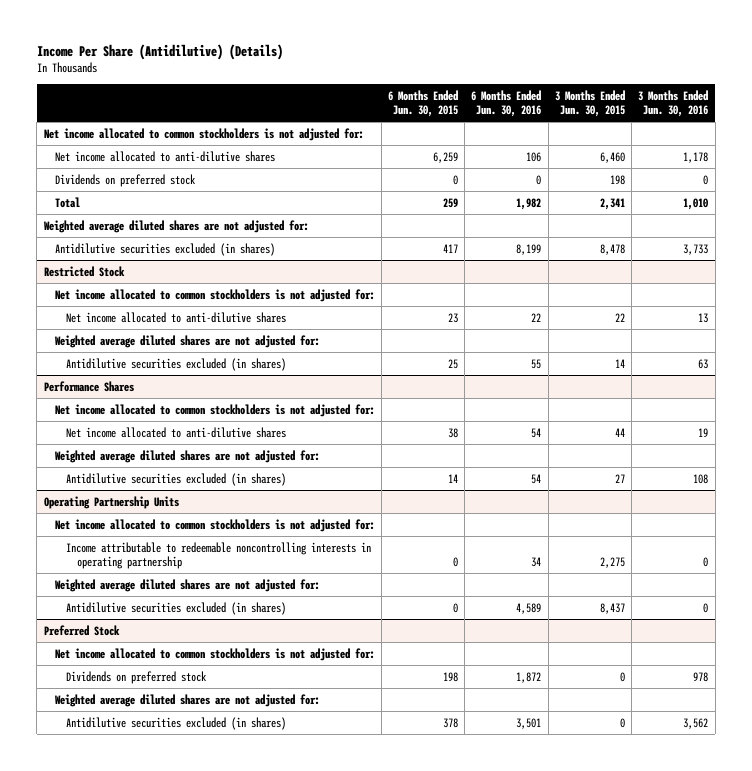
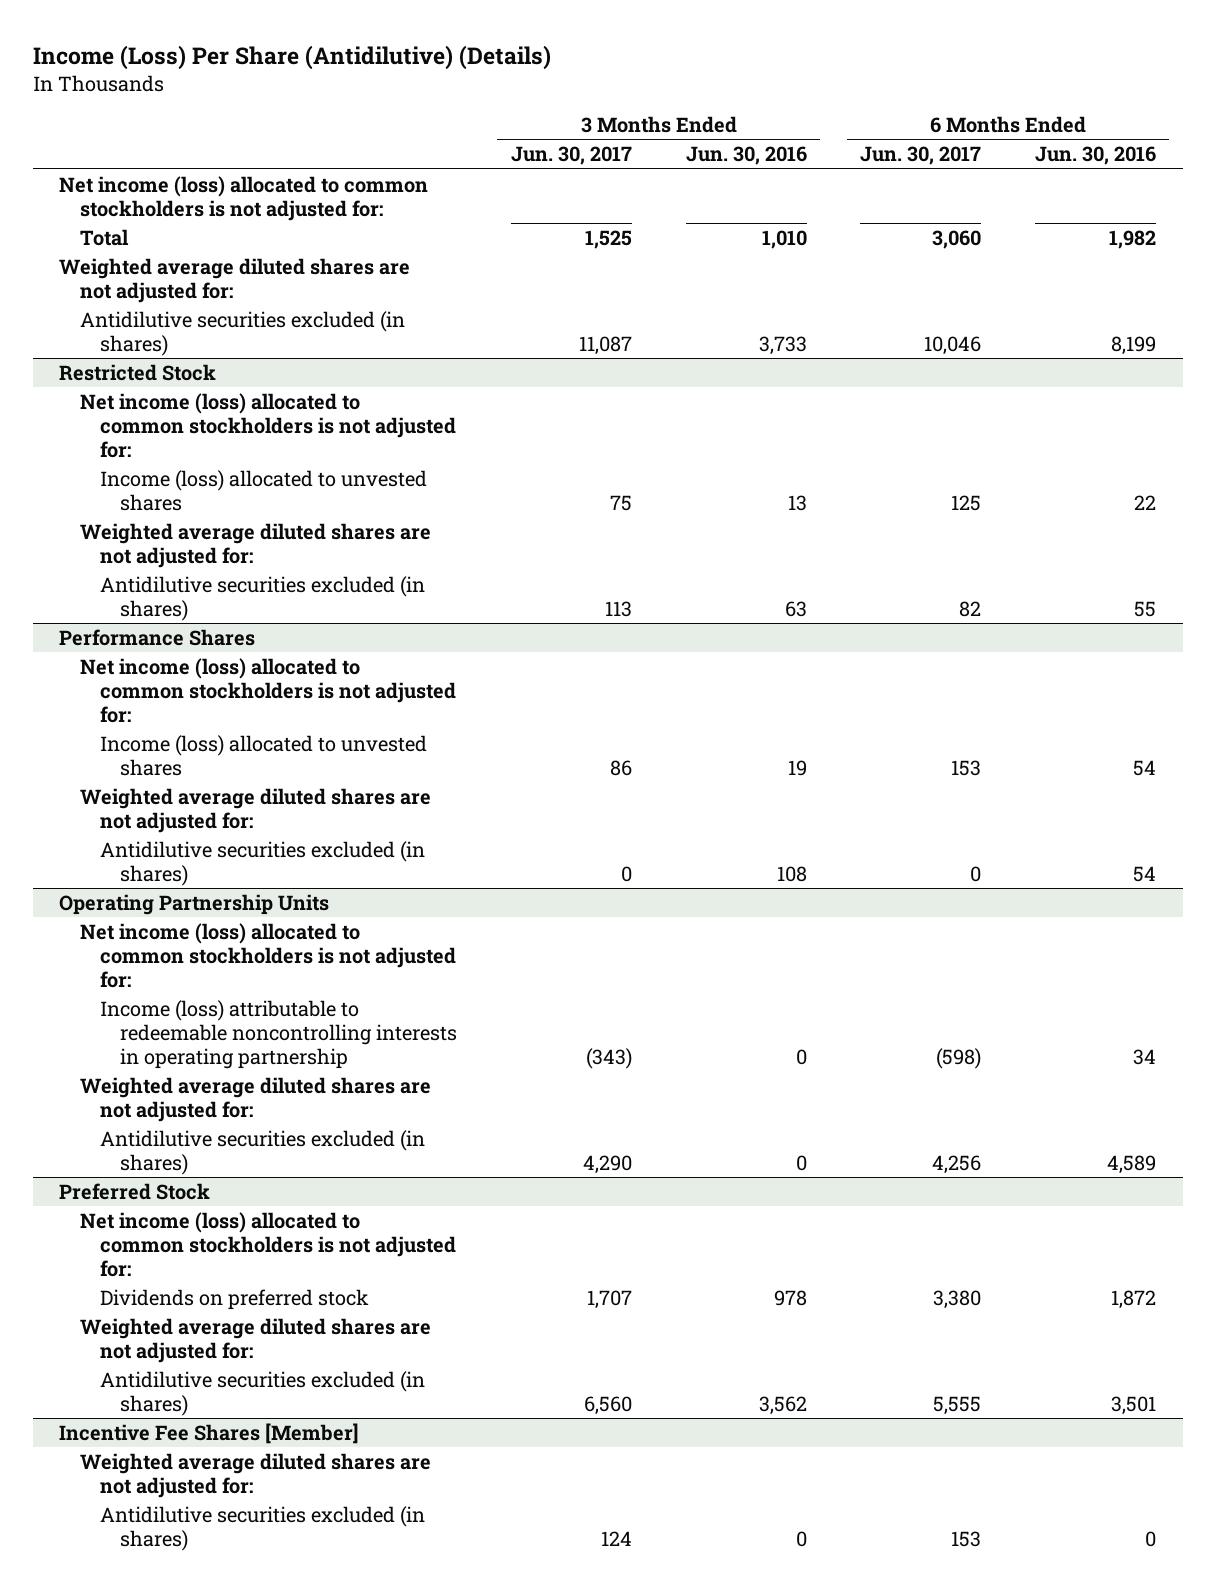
[36,43,283,60] Income Per Share (Antidilutive) (Details) -> [32,44,551,70] Income (Loss) Per Share (Antidilutive) (Details)
[388,89,459,117] 6 Months Ended Jun. 30, 2015 -> none
[554,89,625,117] 3 Months Ended Jun. 30, 2015 -> none
none -> [510,146,632,166] Jun. 30, 2017
none -> [860,146,982,166] Jun. 30, 2017
[54,150,275,162] Net income allocated to anti-dilutive shares -> none
[54,173,196,187] Dividends on preferred stock -> none
[43,127,364,141] Net income allocated to common stockholders is not adjusted for: -> [59,175,429,221] Net income (loss) allocated to common stockholders is not adjusted for:
[54,288,375,302] Net income allocated to common stockholders is not adjusted for: -> [79,392,456,458] Net income (loss) allocated to common stockholders is not adjusted for:
[65,311,286,323] Net income allocated to anti-dilutive shares -> [99,469,427,511] Income (loss) allocated to unvested shares
[54,403,375,417] Net income allocated to common stockholders is not adjusted for: -> [79,657,456,723] Net income (loss) allocated to common stockholders is not adjusted for:
[65,426,286,438] Net income allocated to anti-dilutive shares -> [99,734,427,776] Income (loss) allocated to unvested shares
[54,518,375,532] Net income allocated to common stockholders is not adjusted for: -> [79,922,456,988] Net income (loss) allocated to common stockholders is not adjusted for:
[65,541,371,569] Income attributable to redeemable noncontrolling interests in operating partnership -> [99,999,458,1069] Income (loss) attributable to redeemable noncontrolling interests in operating partnership
[54,647,375,661] Net income allocated to common stockholders is not adjusted for: -> [79,1211,456,1277] Net income (loss) allocated to common stockholders is not adjusted for:
none -> [59,1422,360,1444] Incentive Fee Shares [Member]
none -> [79,1452,431,1498] Weighted average diluted shares are not adjusted for:
none -> [99,1505,425,1551] Antidilutive securities excluded (in shares)

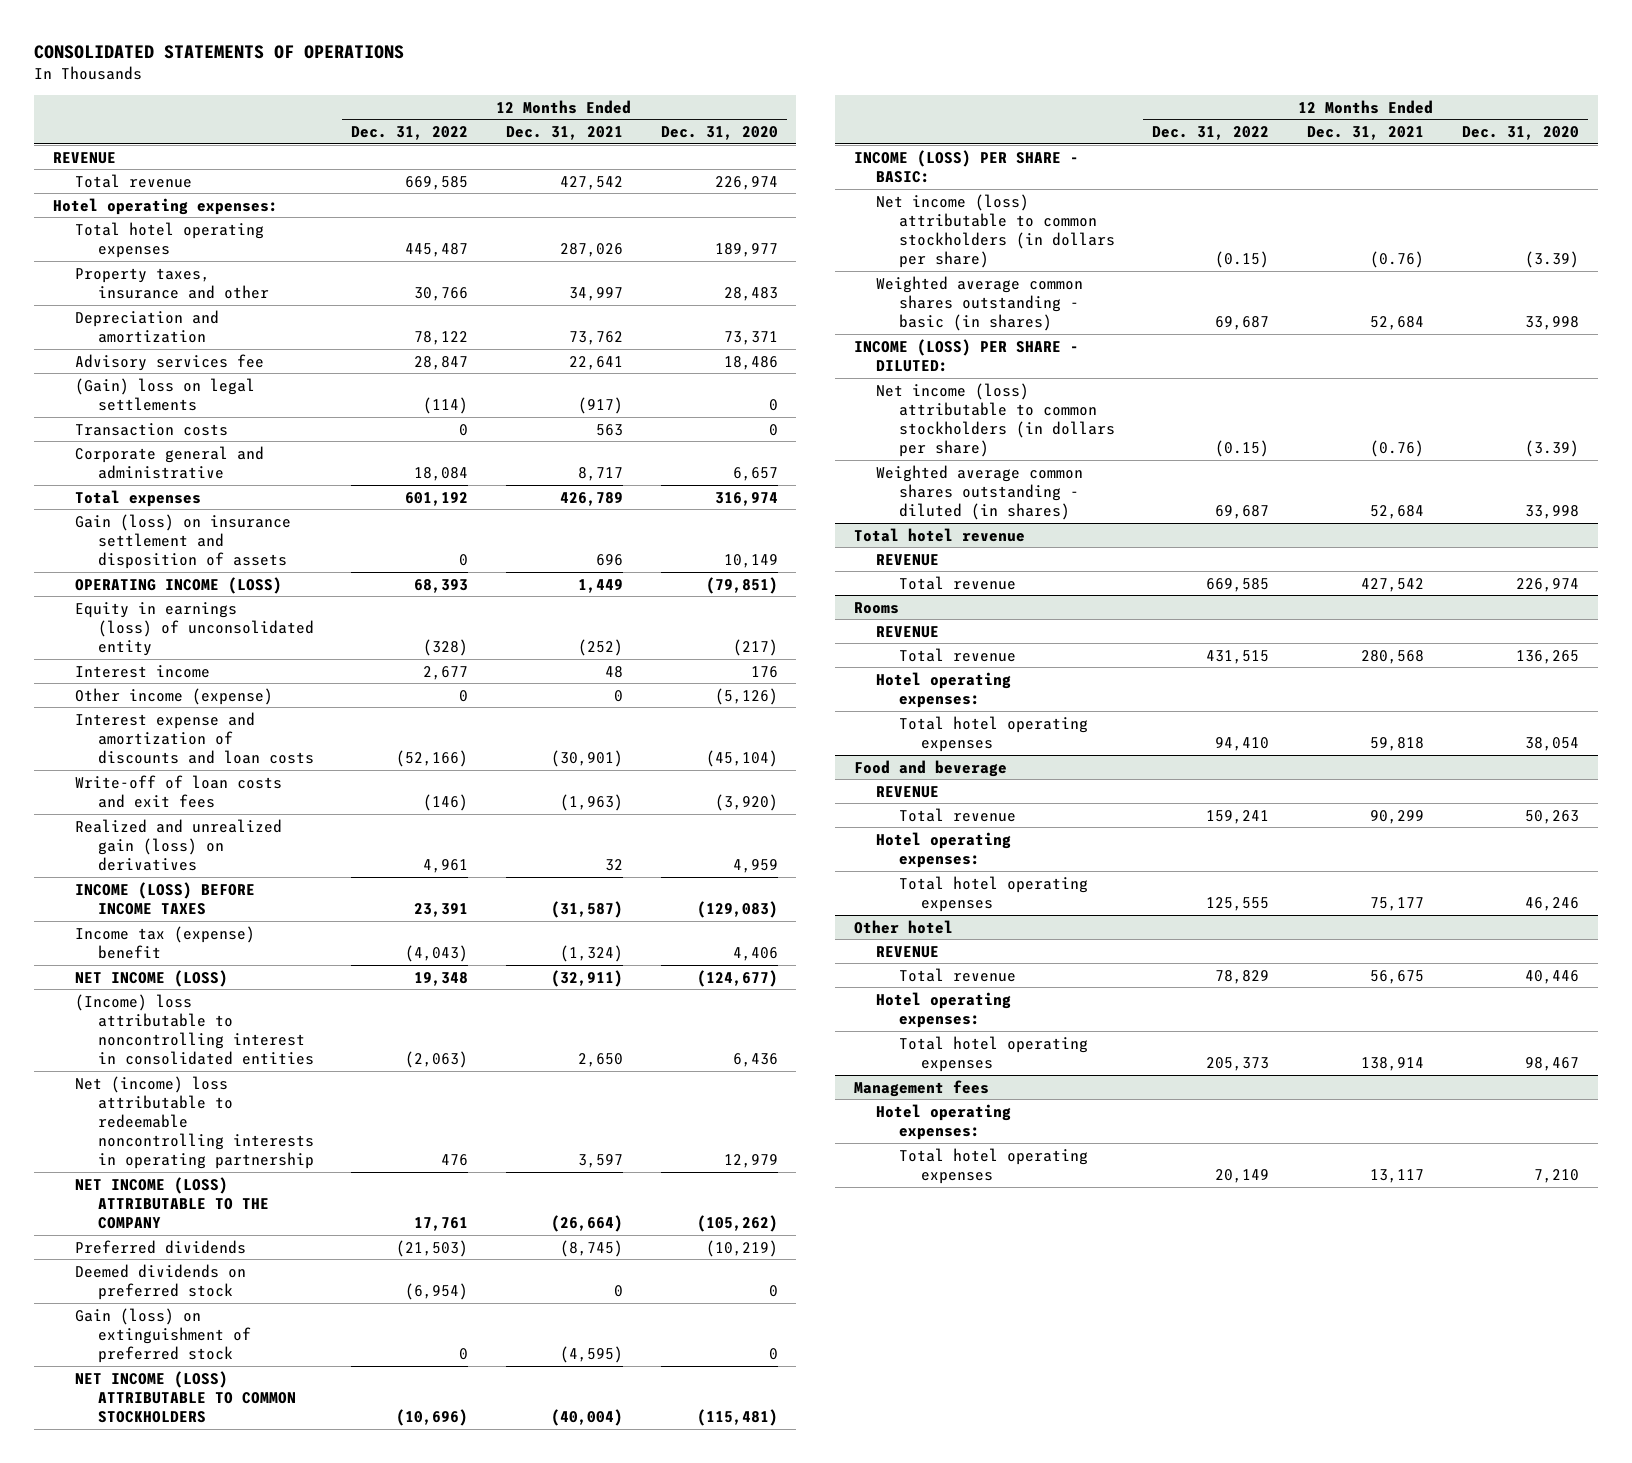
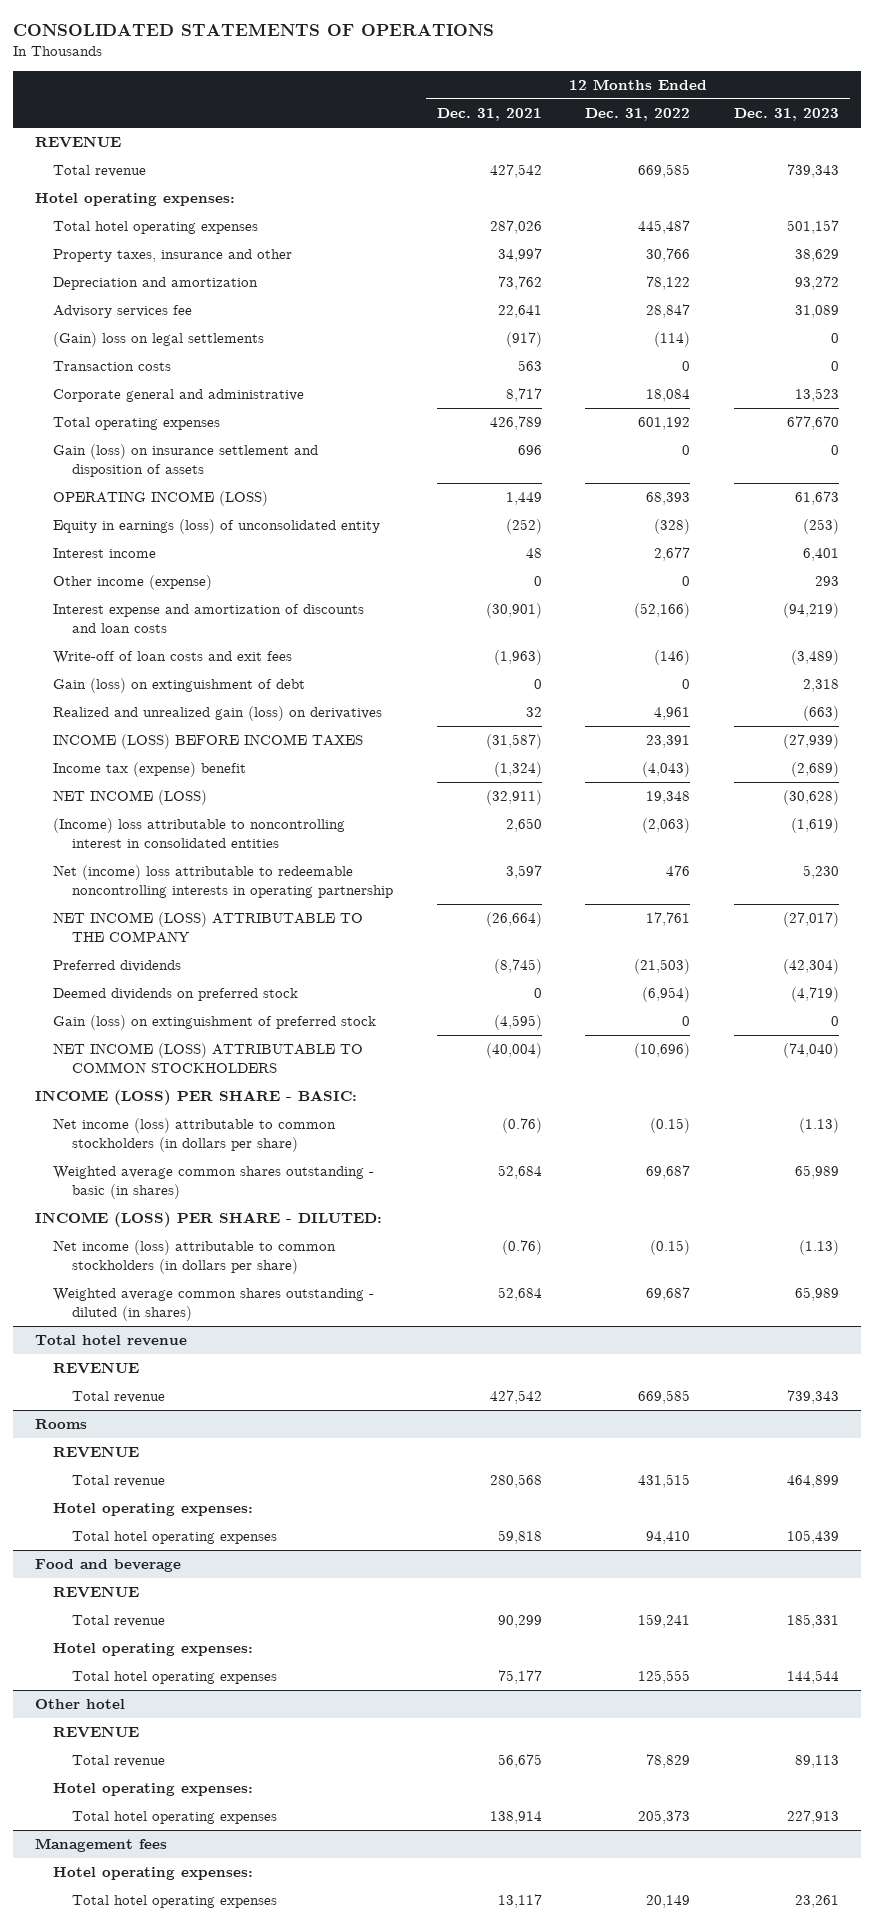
[660,126,778,141] Dec. 31, 2020 -> none
none -> [733,108,839,122] Dec. 31, 2023
[75,489,202,507] Total expenses -> [53,417,221,431] Total operating expenses
none -> [53,678,306,694] Gain (loss) on extinguishment of debt

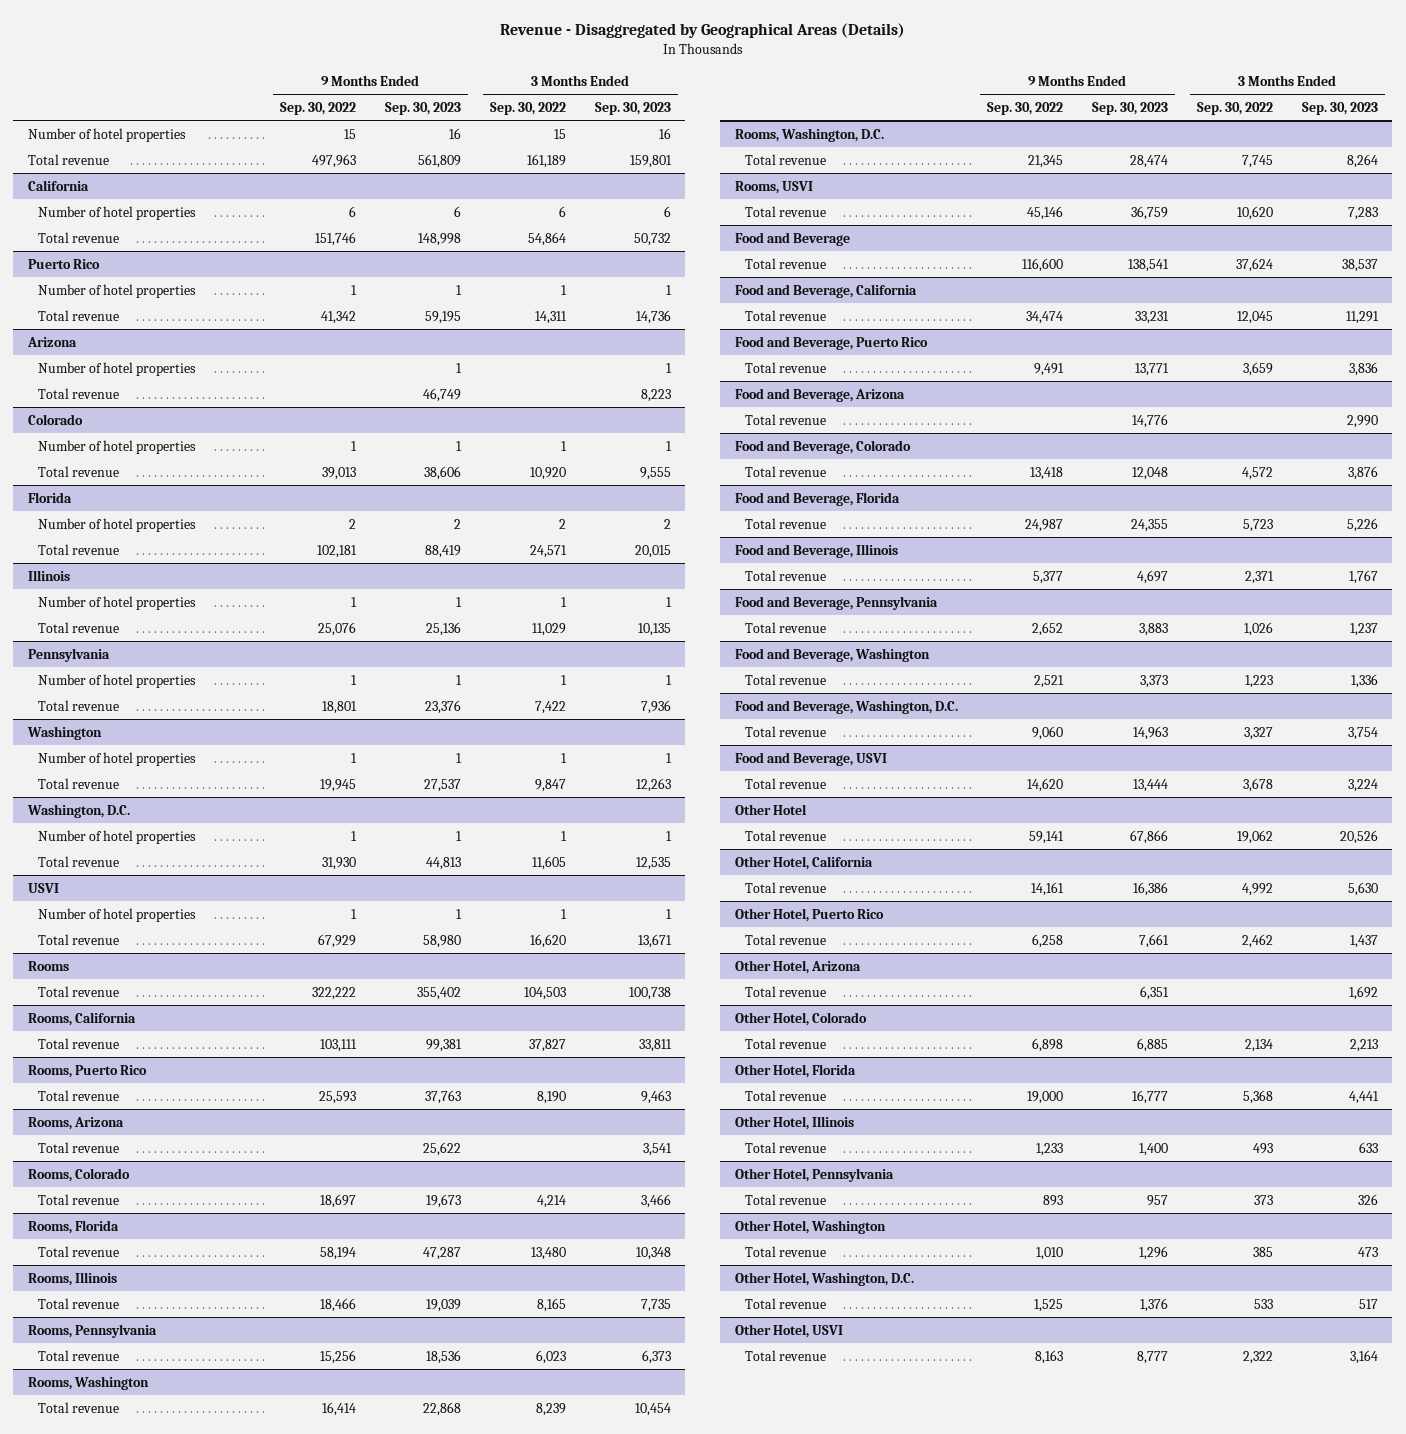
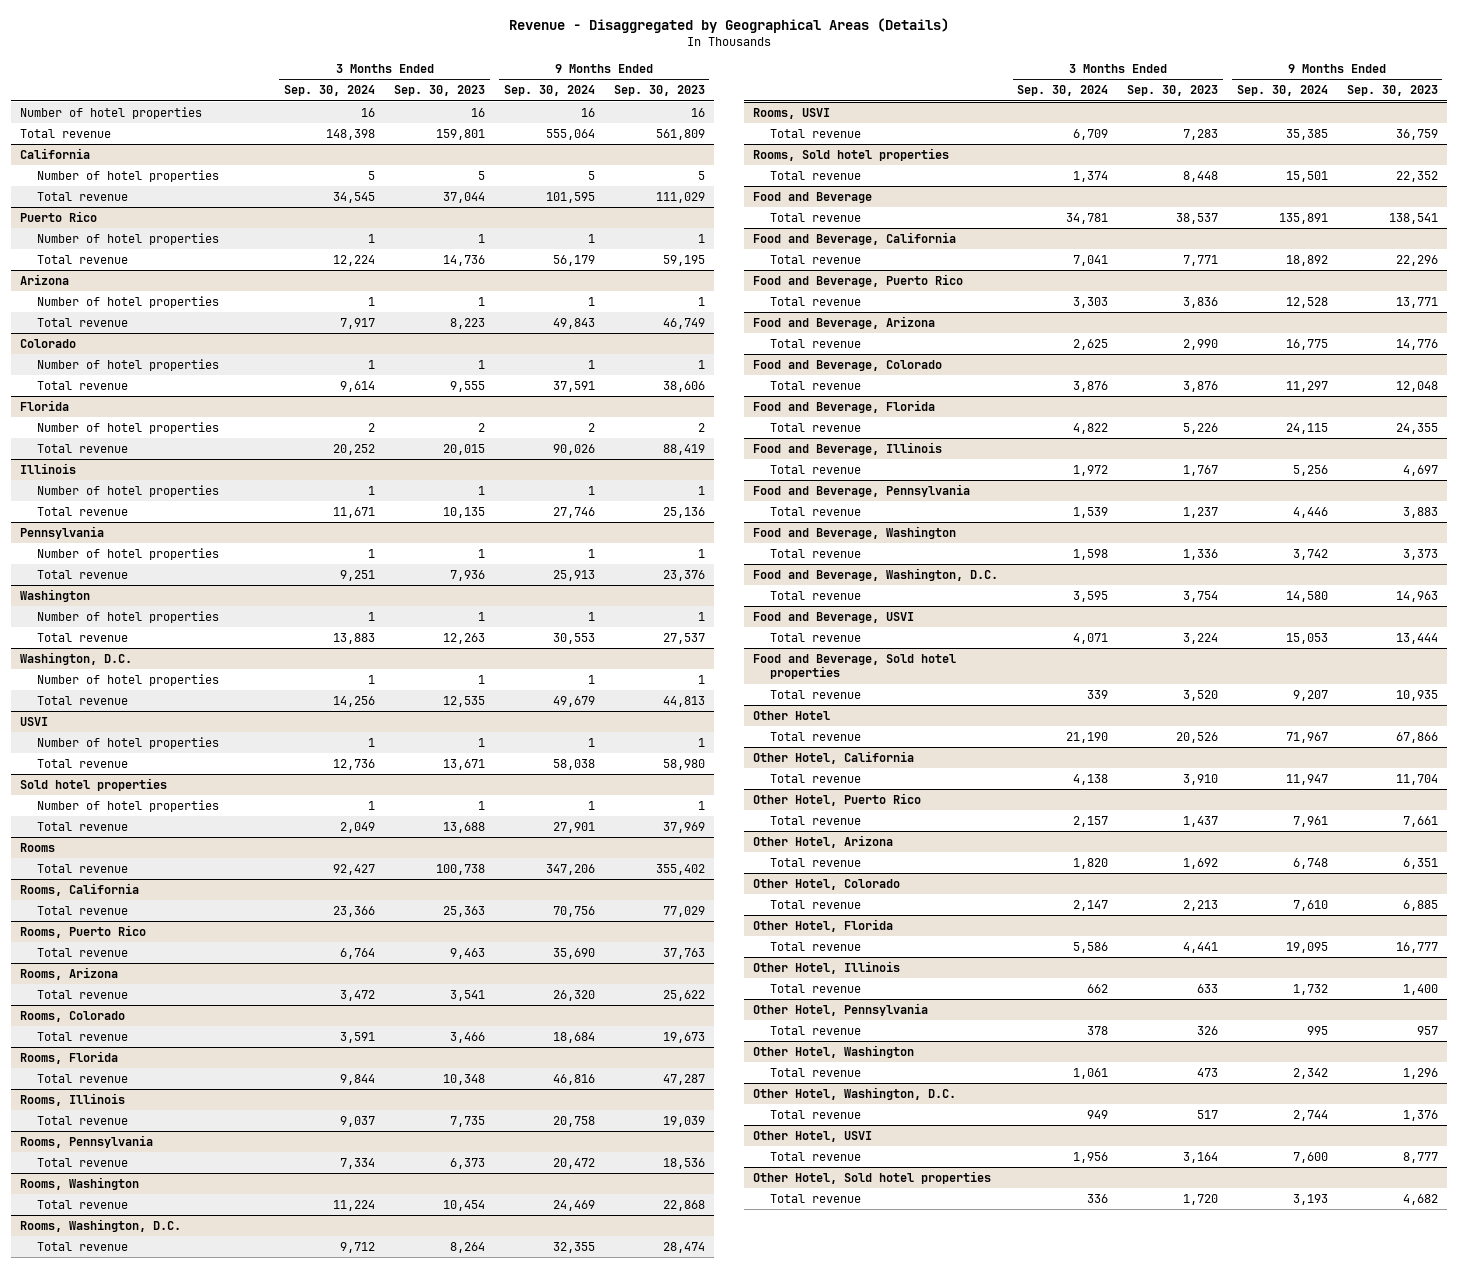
[279,102,356,116] Sep. 30, 2022 -> none
[489,102,566,116] Sep. 30, 2022 -> none
none -> [284,85,376,97] Sep. 30, 2024
none -> [503,85,595,97] Sep. 30, 2024
[453,205,461,217] 6 -> [697,171,705,181] 5
[663,205,671,217] 6 -> [477,171,485,181] 5
[417,232,461,246] 148,998 -> [655,192,705,204] 111,029
[633,232,671,246] 50,732 -> [442,192,485,204] 37,044
none -> [20,778,168,792] Sold hotel properties
none -> [37,800,220,813] Number of hotel properties
none -> [37,822,129,832] Total revenue
[425,1038,462,1052] 99,381 -> [662,906,705,918] 77,029
[638,1038,672,1052] 33,811 -> [442,906,485,918] 25,363
none -> [753,148,950,162] Rooms, Sold hotel properties
none -> [770,171,862,181] Total revenue
[1134,310,1169,324] 33,231 -> [1395,255,1438,267] 22,296
[1345,310,1379,324] 11,291 -> [1183,255,1219,267] 7,771
none -> [753,654,957,680] Food and Beverage, Sold hotel properties
none -> [770,690,862,700] Total revenue
[1132,881,1168,896] 16,386 -> [1395,774,1438,786] 11,704
[1347,881,1378,896] 5,630 -> [1183,774,1219,786] 3,910
none -> [753,1171,992,1185] Other Hotel, Sold hotel properties
none -> [770,1194,862,1204] Total revenue

